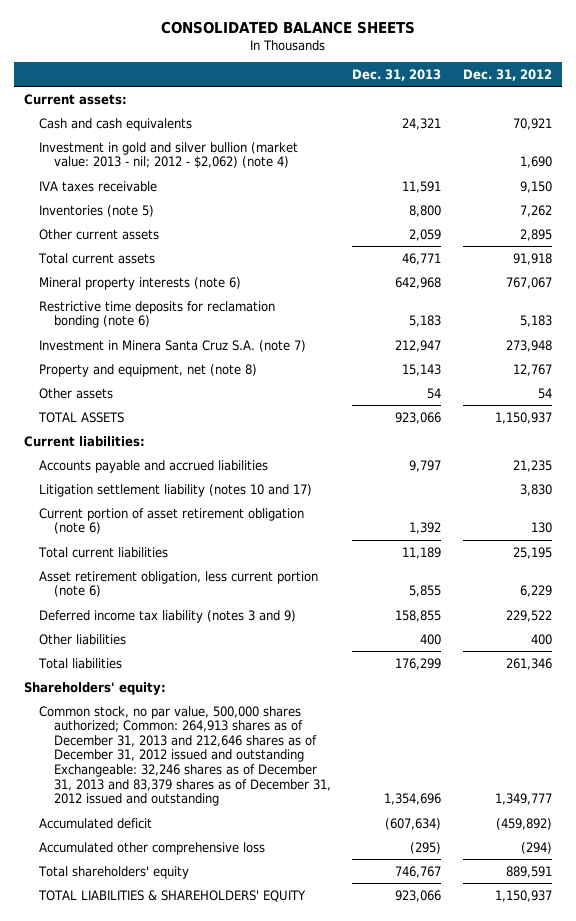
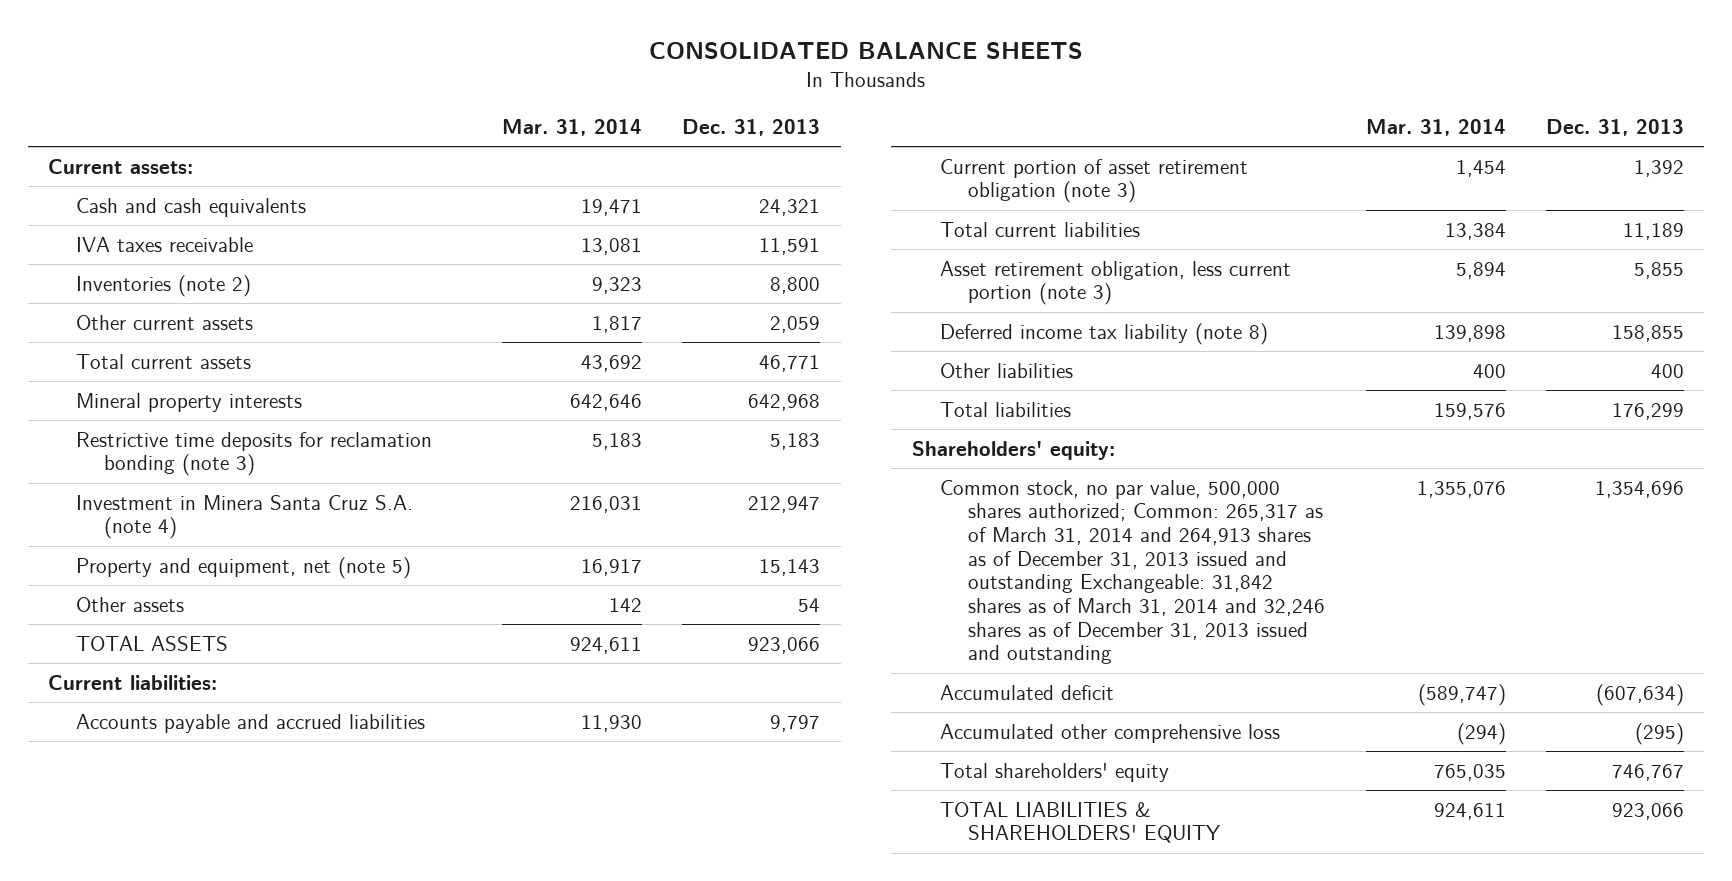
[462,68,552,81] Dec. 31, 2012 -> none
none -> [501,118,642,136] Mar. 31, 2014
[38,141,298,169] Investment in gold and silver bullion (market value: 2013 - nil; 2012 - $2,062) (note 4) -> none
[38,204,154,217] Inventories (note 5) -> [76,274,252,297] Inventories (note 2)
[38,276,241,290] Mineral property interests (note 6) -> [76,392,303,412] Mineral property interests
[38,300,275,329] Restrictive time deposits for reclamation bonding (note 6) -> [76,431,433,477] Restrictive time deposits for reclamation bonding (note 3)
[38,339,306,352] Investment in Minera Santa Cruz S.A. (note 7) -> [76,494,414,540] Investment in Minera Santa Cruz S.A. (note 4)
[38,363,257,377] Property and equipment, net (note 8) -> [76,556,412,579] Property and equipment, net (note 5)
[38,483,312,497] Litigation settlement liability (notes 10 and 17) -> none
[38,507,304,535] Current portion of asset retirement obligation (note 6) -> [939,158,1248,204] Current portion of asset retirement obligation (note 3)
[38,570,318,598] Asset retirement obligation, less current portion (note 6) -> [939,260,1291,306] Asset retirement obligation, less current portion (note 3)
[38,609,296,623] Deferred income tax liability (notes 3 and 9) -> [939,322,1268,345] Deferred income tax liability (note 8)
[38,705,331,807] Common stock, no par value, 500,000 shares authorized; Common: 264,913 shares as of December 31, 2013 and 212,646 shares as of December 31, 2012 issued and outstanding Exchangeable: 32,246 shares as of December 31, 2013 and 83,379 shares as of December 31, 2012 issued and outstanding -> [939,479,1326,665] Common stock, no par value, 500,000 shares authorized; Common: 265,317 as of March 31, 2014 and 264,913 shares as of December 31, 2013 issued and outstanding Exchangeable: 31,842 shares as of March 31, 2014 and 32,246 shares as of December 31, 2013 issued and outstanding

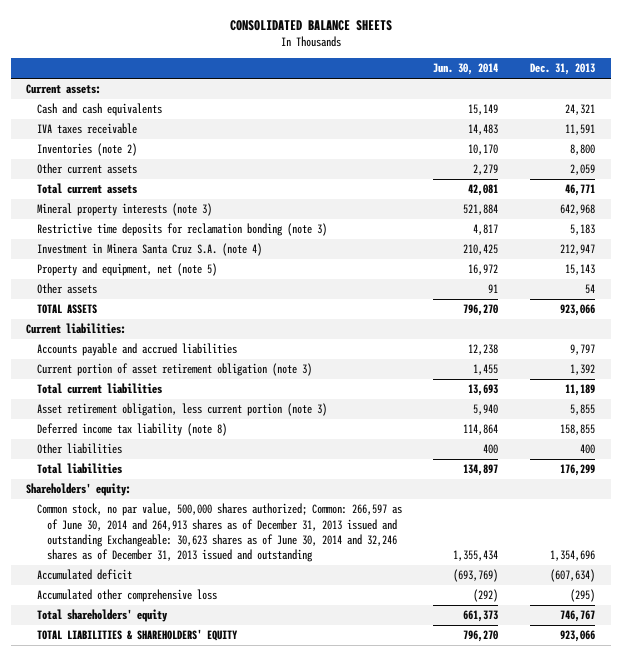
[501,118,642,136] Mar. 31, 2014 -> none
none -> [433,63,499,76] Jun. 30, 2014
[76,392,303,412] Mineral property interests -> [36,203,212,217] Mineral property interests (note 3)
[939,479,1326,665] Common stock, no par value, 500,000 shares authorized; Common: 265,317 as of March 31, 2014 and 264,913 shares as of December 31, 2013 issued and outstanding Exchangeable: 31,842 shares as of March 31, 2014 and 32,246 shares as of December 31, 2013 issued and outstanding -> [36,503,402,563] Common stock, no par value, 500,000 shares authorized; Common: 266,597 as of June 30, 2014 and 264,913 shares as of December 31, 2013 issued and outstanding Exchangeable: 30,623 shares as of June 30, 2014 and 32,246 shares as of December 31, 2013 issued and outstanding

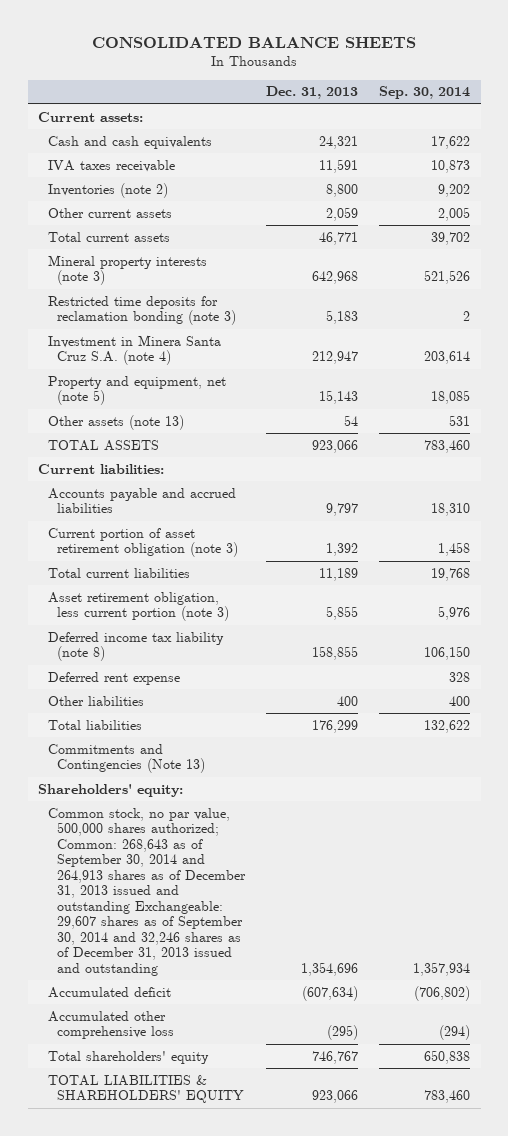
[433,63,499,76] Jun. 30, 2014 -> none
none -> [379,86,471,100] Sep. 30, 2014
[36,223,327,237] Restrictive time deposits for reclamation bonding (note 3) -> [47,295,237,326] Restricted time deposits for reclamation bonding (note 3)
[36,283,97,295] Other assets -> [47,414,184,430] Other assets (note 13)
none -> [47,671,180,685] Deferred rent expense
none -> [47,743,206,774] Commitments and Contingencies (Note 13)
[36,503,402,563] Common stock, no par value, 500,000 shares authorized; Common: 266,597 as of June 30, 2014 and 264,913 shares as of December 31, 2013 issued and outstanding Exchangeable: 30,623 shares as of June 30, 2014 and 32,246 shares as of December 31, 2013 issued and outstanding -> [47,807,247,976] Common stock, no par value, 500,000 shares authorized; Common: 268,643 as of September 30, 2014 and 264,913 shares as of December 31, 2013 issued and outstanding Exchangeable: 29,607 shares as of September 30, 2014 and 32,246 shares as of December 31, 2013 issued and outstanding

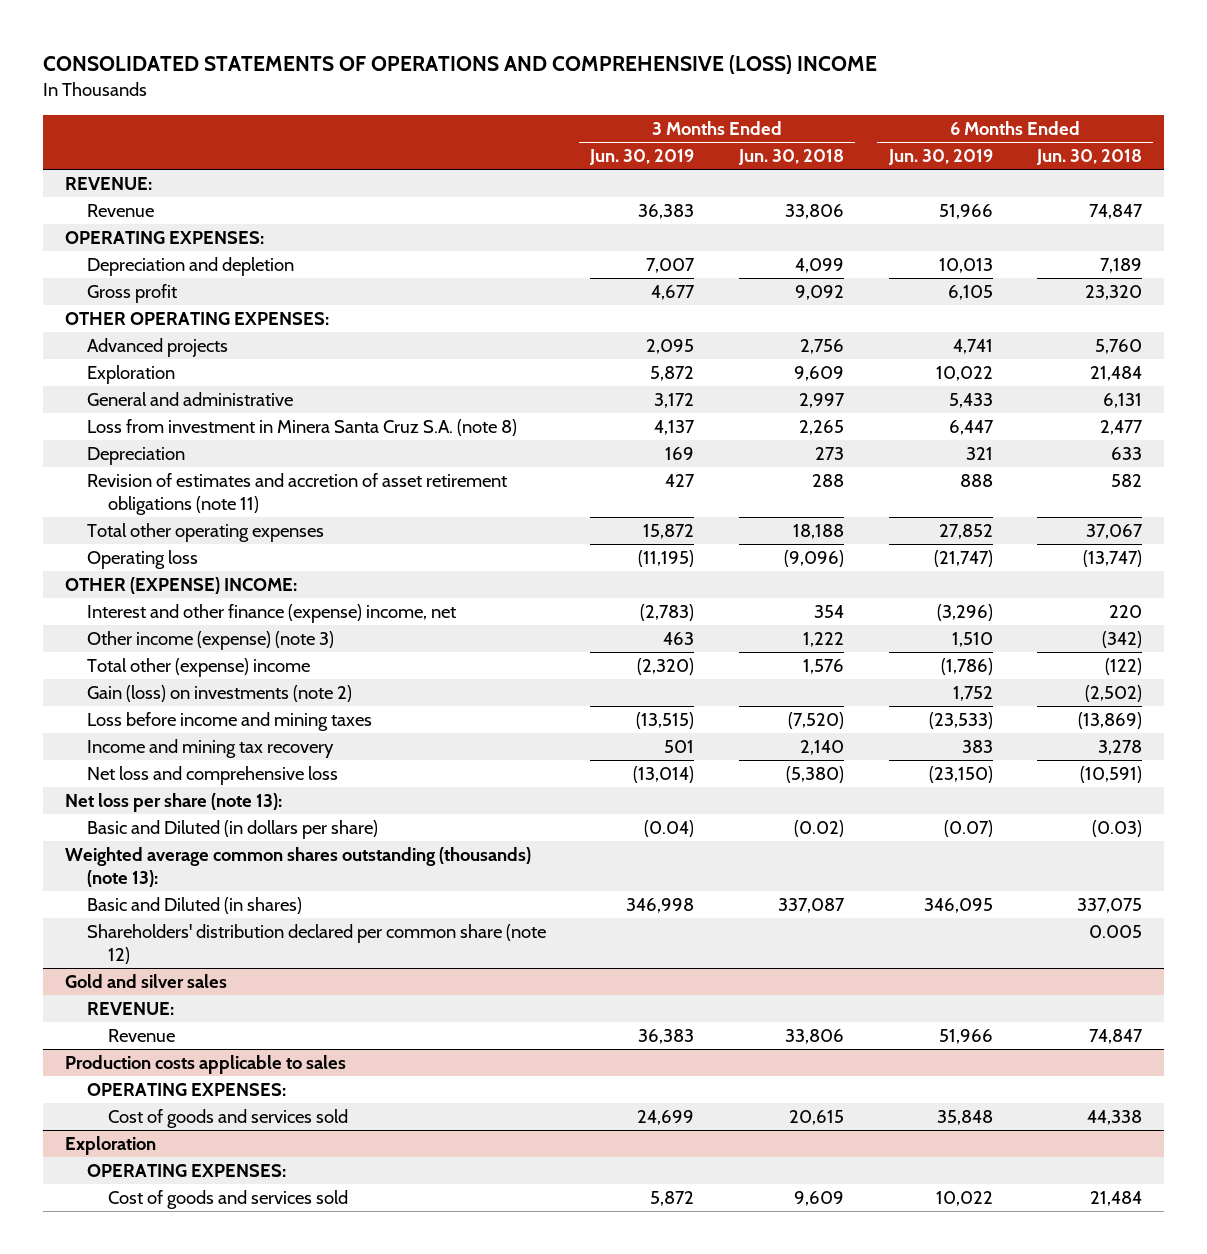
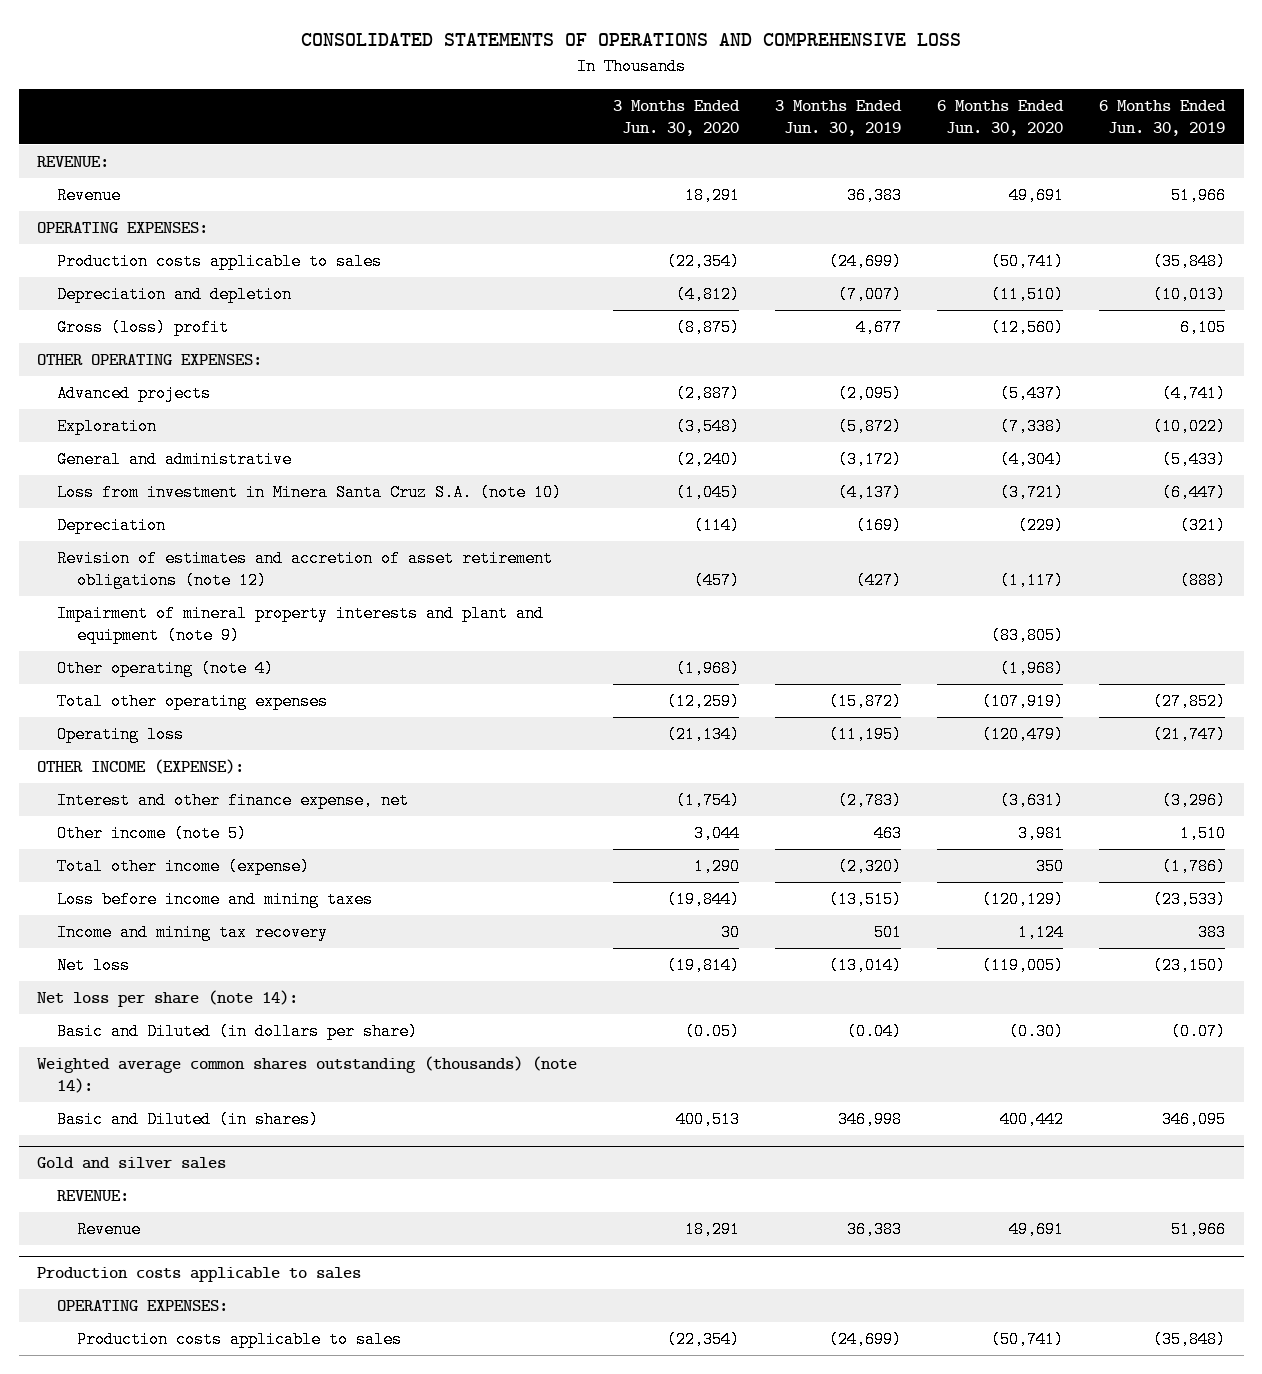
[42,55,877,75] CONSOLIDATED STATEMENTS OF OPERATIONS AND COMPREHENSIVE (LOSS) INCOME -> [301,33,962,47] CONSOLIDATED STATEMENTS OF OPERATIONS AND COMPREHENSIVE LOSS
[737,149,844,166] Jun. 30, 2018 -> none
[1036,149,1143,166] Jun. 30, 2018 -> none
none -> [612,99,740,136] 3 Months Ended Jun. 30, 2020
none -> [937,99,1065,136] 6 Months Ended Jun. 30, 2020
none -> [56,252,382,270] Production costs applicable to sales
[646,258,696,274] 7,007 -> [838,285,903,303] (7,007)
[938,258,993,274] 10,013 -> [1153,285,1227,303] (10,013)
[86,284,177,304] Gross profit -> [56,318,229,336] Gross (loss) profit
[646,339,695,355] 2,095 -> [838,384,903,402] (2,095)
[952,339,993,355] 4,741 -> [1162,384,1227,402] (4,741)
[650,366,695,382] 5,872 -> [838,417,903,435] (5,872)
[935,366,993,382] 10,022 -> [1153,417,1227,435] (10,022)
[654,393,695,409] 3,172 -> [838,450,903,468] (3,172)
[948,393,993,409] 5,433 -> [1162,450,1227,468] (5,433)
[86,419,517,437] Loss from investment in Minera Santa Cruz S.A. (note 8) -> [56,483,562,501] Loss from investment in Minera Santa Cruz S.A. (note 10)
[654,420,696,436] 4,137 -> [838,483,903,501] (4,137)
[948,420,994,436] 6,447 -> [1162,483,1227,501] (6,447)
[665,447,695,461] 169 -> [856,516,903,534] (169)
[965,447,993,461] 321 -> [1180,516,1227,534] (321)
[86,473,507,515] Revision of estimates and accretion of asset retirement obligations (note 11) -> [56,549,553,590] Revision of estimates and accretion of asset retirement obligations (note 12)
[665,474,696,488] 427 -> [856,572,903,590] (427)
[959,474,993,488] 888 -> [1180,572,1227,590] (888)
none -> [56,604,544,645] Impairment of mineral property interests and plant and equipment (note 9)
none -> [56,659,274,677] Other operating (note 4)
[643,524,695,540] 15,872 -> [829,692,903,710] (15,872)
[938,524,993,540] 27,852 -> [1153,692,1227,710] (27,852)
[86,685,352,703] Gain (loss) on investments (note 2) -> none
[65,577,298,595] OTHER (EXPENSE) INCOME: -> [36,758,244,774] OTHER INCOME (EXPENSE):
[86,604,456,624] Interest and other finance (expense) income, net -> [56,791,409,809] Interest and other finance expense, net
[86,631,334,651] Other income (expense) (note 3) -> [56,824,247,842] Other income (note 5)
[86,658,310,678] Total other (expense) income -> [56,857,310,875] Total other income (expense)
[86,766,338,786] Net loss and comprehensive loss -> [56,956,130,974] Net loss
[65,793,283,813] Net loss per share (note 13): -> [36,989,298,1007] Net loss per share (note 14):
[65,847,532,887] Weighted average common shares outstanding (thousands) (note 13): -> [36,1055,577,1094] Weighted average common shares outstanding (thousands) (note 14):
[86,924,546,964] Shareholders' distribution declared per common share (note 12) -> none
[108,1109,349,1129] Cost of goods and services sold -> none
[65,1136,157,1156] Exploration -> none
[86,1164,286,1178] OPERATING EXPENSES: -> none
[108,1190,349,1210] Cost of goods and services sold -> none
none -> [77,1330,403,1348] Production costs applicable to sales

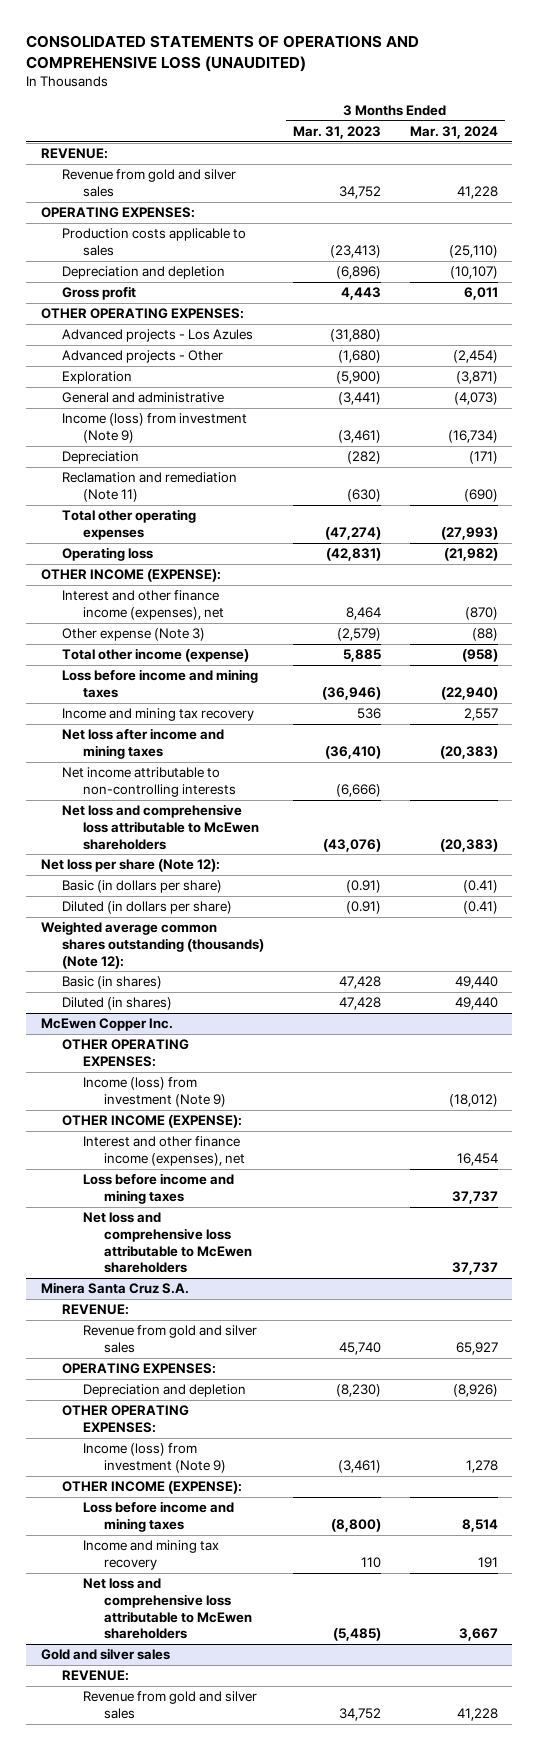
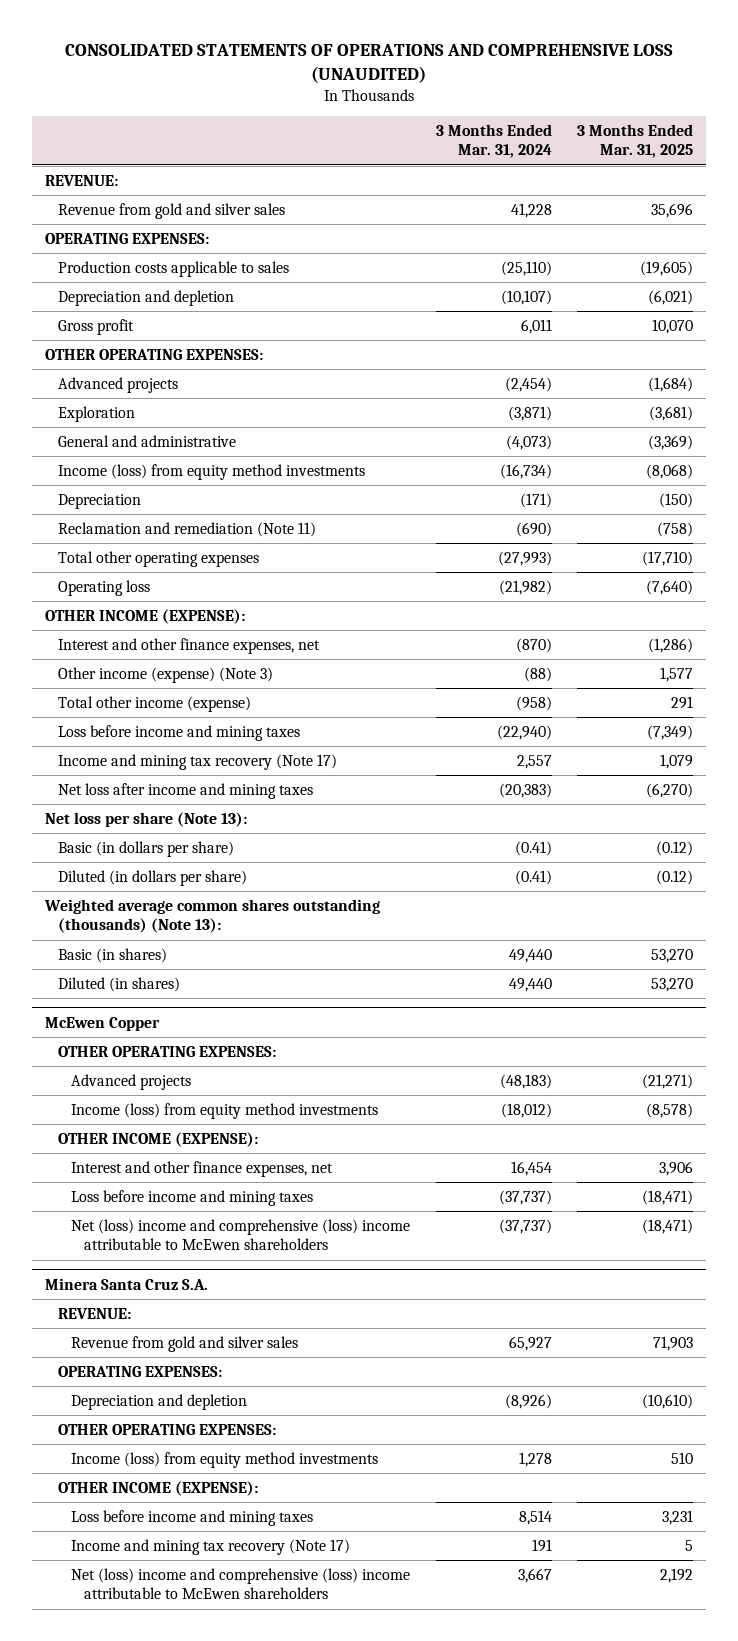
[292,126,381,140] Mar. 31, 2023 -> none
none -> [577,123,694,159] 3 Months Ended Mar. 31, 2025
[61,329,253,343] Advanced projects - Los Azules -> none
[61,350,223,364] Advanced projects - Other -> [58,376,179,393] Advanced projects
[61,413,247,443] Income (loss) from investment (Note 9) -> [58,463,366,480] Income (loss) from equity method investments
[61,590,225,620] Interest and other finance income (expenses), net -> [58,637,321,654] Interest and other finance expenses, net
[61,628,205,642] Other expense (Note 3) -> [58,666,274,683] Other income (expense) (Note 3)
[61,708,254,722] Income and mining tax recovery -> [58,753,338,770] Income and mining tax recovery (Note 17)
[61,767,237,797] Net income attributable to non-controlling interests -> none
[61,804,260,850] Net loss and comprehensive loss attributable to McEwen shareholders -> none
[40,859,220,873] Net loss per share (Note 12): -> [44,811,247,827] Net loss per share (Note 13):
[40,921,264,969] Weighted average common shares outstanding (thousands) (Note 12): -> [43,898,380,934] Weighted average common shares outstanding (thousands) (Note 13):
[40,1018,173,1032] McEwen Copper Inc. -> [44,1016,160,1031] McEwen Copper
none -> [71,1073,192,1090] Advanced projects
[83,1077,227,1107] Income (loss) from investment (Note 9) -> [71,1102,379,1119] Income (loss) from equity method investments
[83,1136,246,1166] Interest and other finance income (expenses), net -> [71,1160,334,1177] Interest and other finance expenses, net
[451,1190,498,1204] 37,737 -> [498,1189,552,1205] (37,737)
[83,1212,253,1274] Net loss and comprehensive loss attributable to McEwen shareholders -> [71,1218,411,1251] Net (loss) income and comprehensive (loss) income attributable to McEwen shareholders
[451,1262,498,1276] 37,737 -> [498,1218,552,1234] (37,737)
[83,1443,227,1473] Income (loss) from investment (Note 9) -> [71,1451,379,1468] Income (loss) from equity method investments
[40,1648,170,1661] Gold and silver sales -> none
[61,1670,129,1682] REVENUE: -> none
[83,1691,258,1719] Revenue from gold and silver sales -> none
[83,1540,220,1570] Income and mining tax recovery -> [71,1538,351,1555] Income and mining tax recovery (Note 17)
[83,1578,253,1640] Net loss and comprehensive loss attributable to McEwen shareholders -> [71,1567,411,1600] Net (loss) income and comprehensive (loss) income attributable to McEwen shareholders

